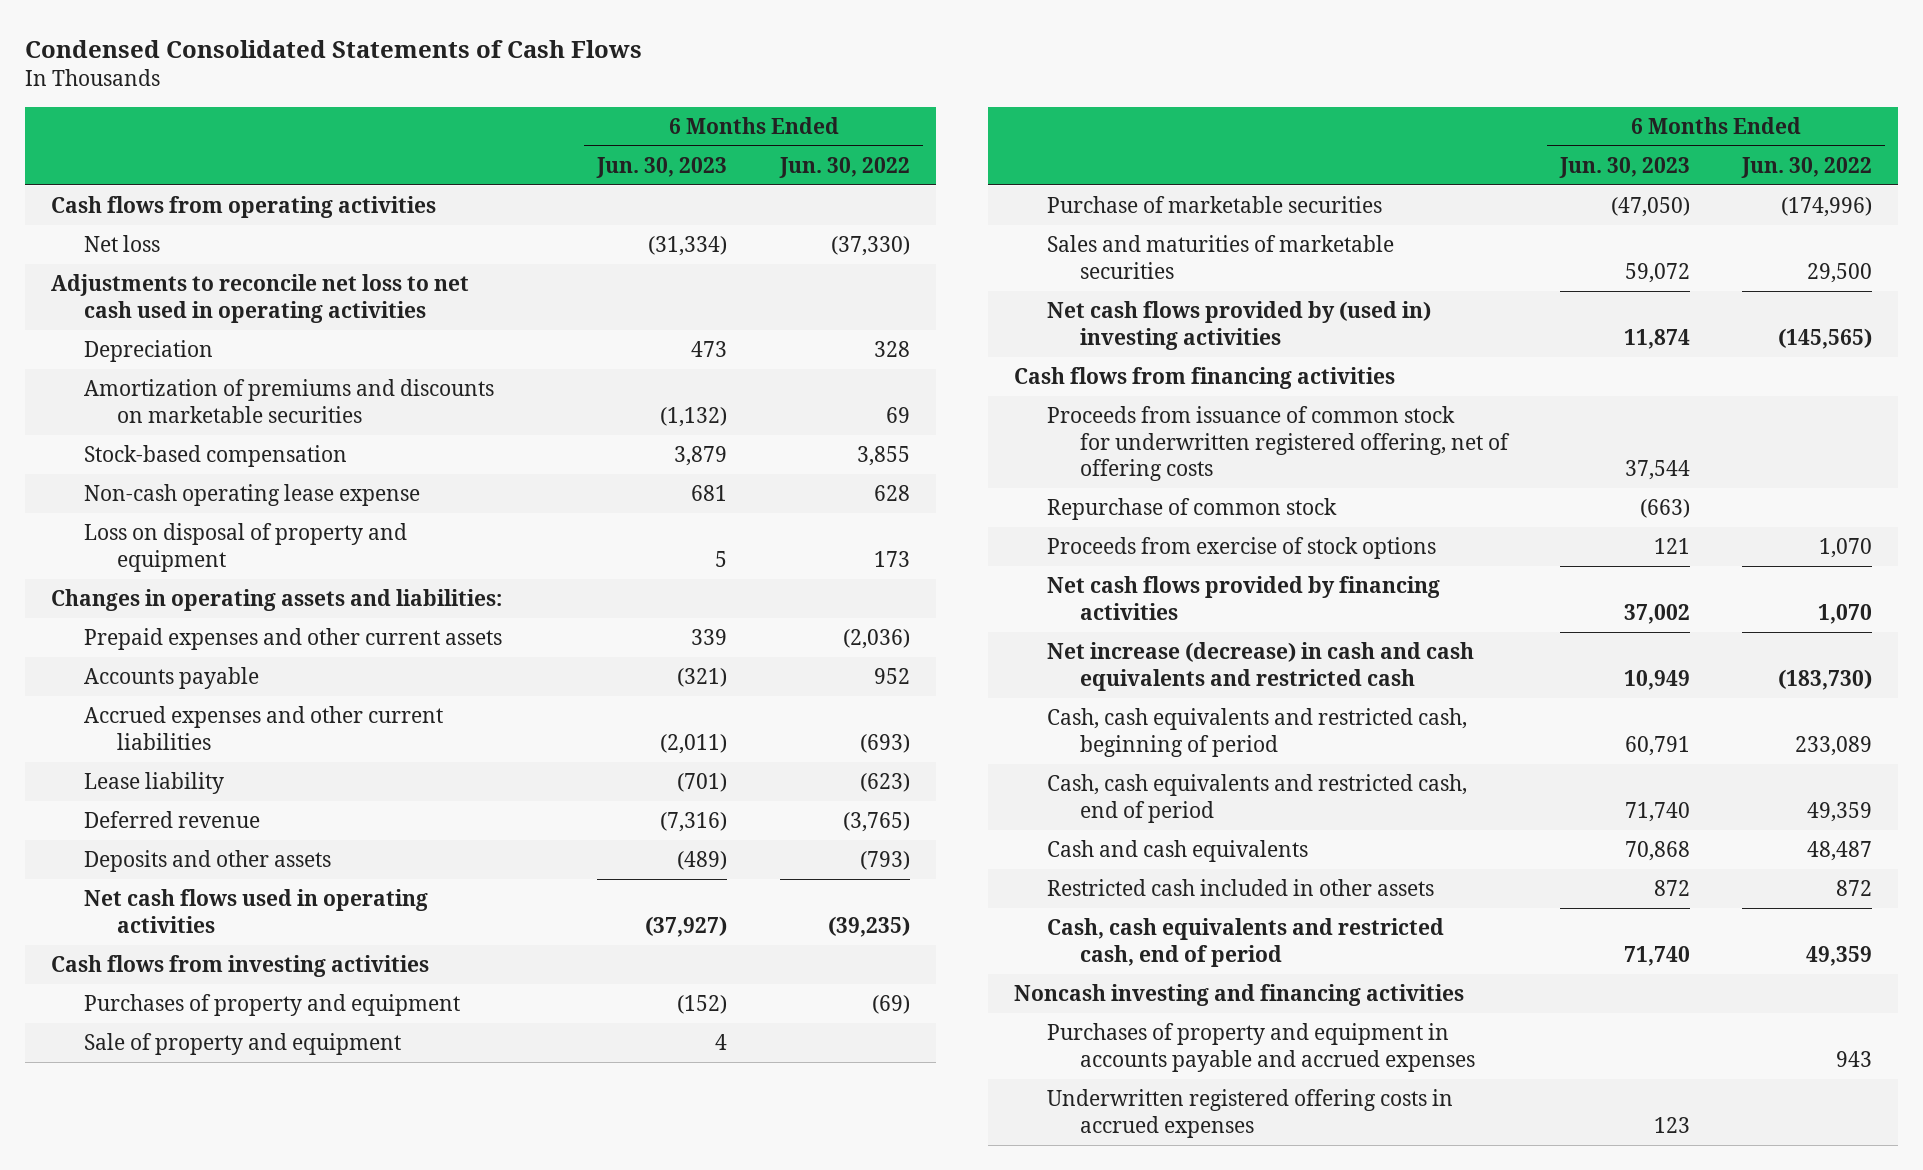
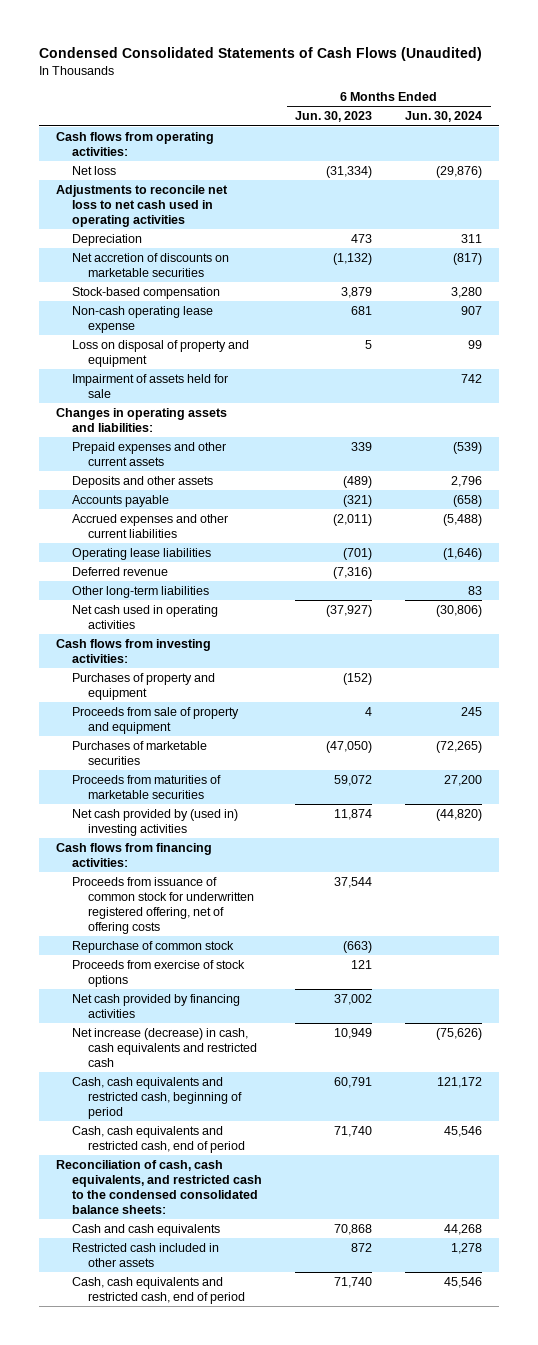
[25,39,643,58] Condensed Consolidated Statements of Cash Flows -> [39,47,483,62] Condensed Consolidated Statements of Cash Flows (Unaudited)
[778,156,910,178] Jun. 30, 2022 -> none
none -> [405,111,483,123] Jun. 30, 2024
[51,196,437,219] Cash flows from operating activities -> [55,131,214,156] Cash flows from operating activities:
[84,379,495,423] Amortization of premiums and discounts on marketable securities -> [71,252,229,277] Net accretion of discounts on marketable securities
none -> [71,373,228,398] Impairment of assets held for sale
[84,850,332,873] Deposits and other assets -> [71,475,213,488] Deposits and other assets
[84,772,225,795] Lease liability -> none
none -> [71,547,211,560] Operating lease liabilities
none -> [71,585,209,598] Other long-term liabilities
[84,889,429,933] Net cash flows used in operating activities -> [71,604,218,629] Net cash used in operating activities
[51,955,430,978] Cash flows from investing activities -> [55,638,211,663] Cash flows from investing activities:
[84,1033,402,1056] Sale of property and equipment -> [71,706,239,734] Proceeds from sale of property and equipment
[1046,196,1382,214] Purchase of marketable securities -> [71,740,207,765] Purchases of marketable securities
[1046,235,1394,279] Sales and maturities of marketable securities -> [71,774,221,799] Proceeds from maturities of marketable securities
[1046,301,1431,350] Net cash flows provided by (used in) investing activities -> [71,808,238,836] Net cash provided by (used in) investing activities
[1013,367,1395,390] Cash flows from financing activities -> [55,842,212,867] Cash flows from financing activities:
[1046,576,1440,620] Net cash flows provided by financing activities -> [71,993,240,1018] Net cash provided by financing activities
[1046,642,1474,691] Net increase (decrease) in cash and cash equivalents and restricted cash -> [71,1027,258,1067] Net increase (decrease) in cash, cash equivalents and restricted cash
none -> [55,1159,262,1214] Reconciliation of cash, cash equivalents, and restricted cash to the condensed consolidated balance sheets:
[1013,984,1464,1007] Noncash investing and financing activities -> none
[1046,1023,1475,1072] Purchases of property and equipment in accounts payable and accrued expenses -> none
[1046,1089,1453,1138] Underwritten registered offering costs in accrued expenses -> none

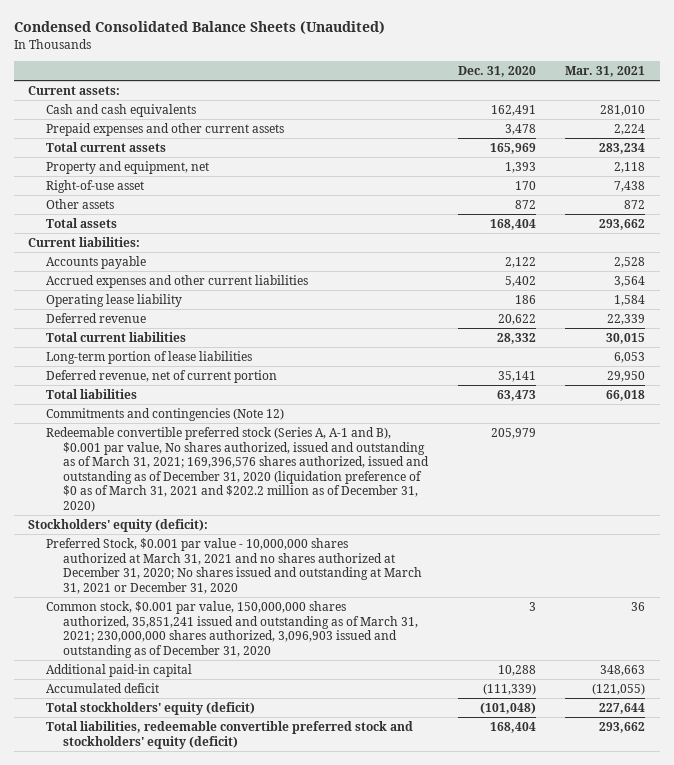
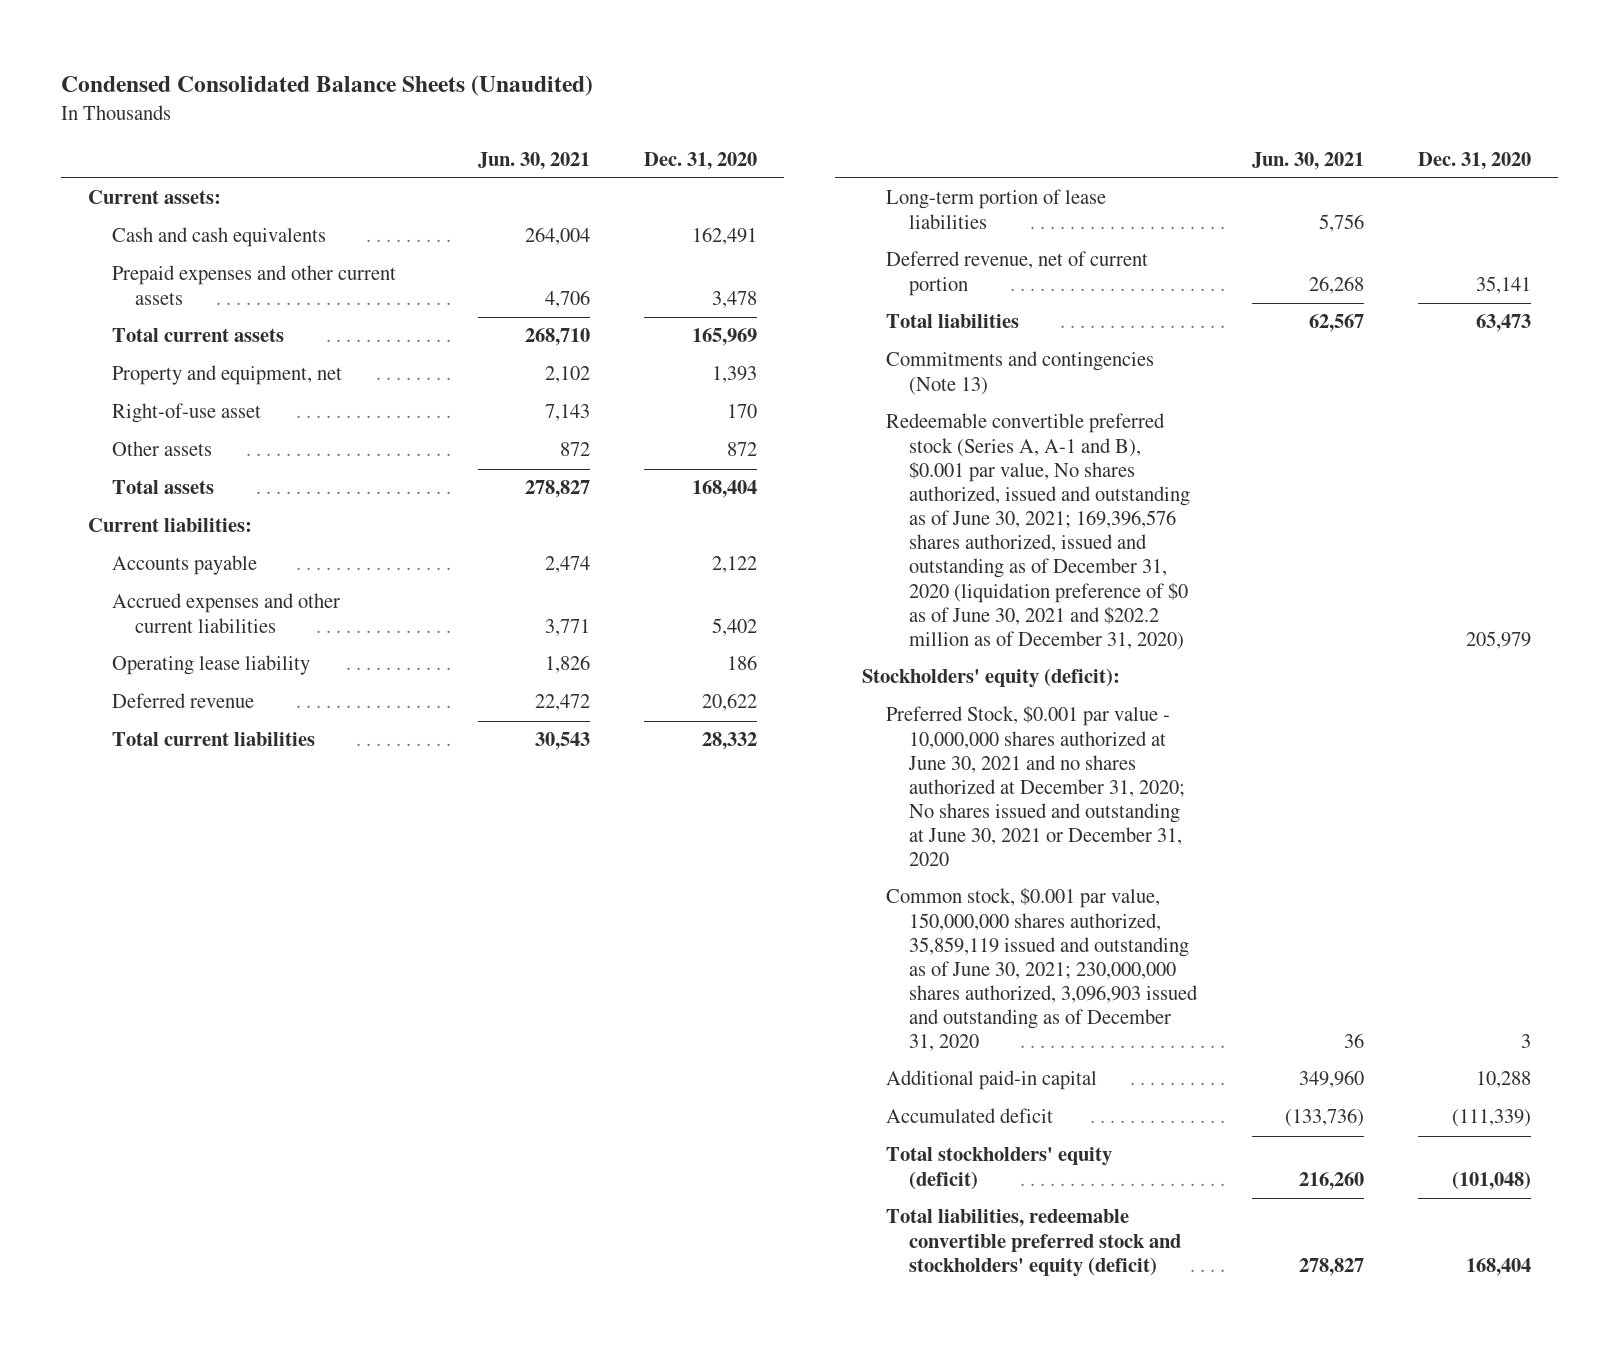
[565,66,646,78] Mar. 31, 2021 -> none
none -> [477,151,590,170] Jun. 30, 2021
[45,407,284,421] Commitments and contingencies (Note 12) -> [885,351,1154,395] Commitments and contingencies (Note 13)
[45,426,429,512] Redeemable convertible preferred stock (Series A, A-1 and B), $0.001 par value, No shares authorized, issued and outstanding as of March 31, 2021; 169,396,576 shares authorized, issued and outstanding as of December 31, 2020 (liquidation preference of $0 as of March 31, 2021 and $202.2 million as of December 31, 2020) -> [885,413,1191,650] Redeemable convertible preferred stock (Series A, A-1 and B), $0.001 par value, No shares authorized, issued and outstanding as of June 30, 2021; 169,396,576 shares authorized, issued and outstanding as of December 31, 2020 (liquidation preference of $0 as of June 30, 2021 and $202.2 million as of December 31, 2020)
[45,537,422,594] Preferred Stock, $0.001 par value - 10,000,000 shares authorized at March 31, 2021 and no shares authorized at December 31, 2020; No shares issued and outstanding at March 31, 2021 or December 31, 2020 -> [885,706,1186,867] Preferred Stock, $0.001 par value - 10,000,000 shares authorized at June 30, 2021 and no shares authorized at December 31, 2020; No shares issued and outstanding at June 30, 2021 or December 31, 2020
[45,600,418,658] Common stock, $0.001 par value, 150,000,000 shares authorized, 35,851,241 issued and outstanding as of March 31, 2021; 230,000,000 shares authorized, 3,096,903 issued and outstanding as of December 31, 2020 -> [885,888,1199,1052] Common stock, $0.001 par value, 150,000,000 shares authorized, 35,859,119 issued and outstanding as of June 30, 2021; 230,000,000 shares authorized, 3,096,903 issued and outstanding as of December 31, 2020

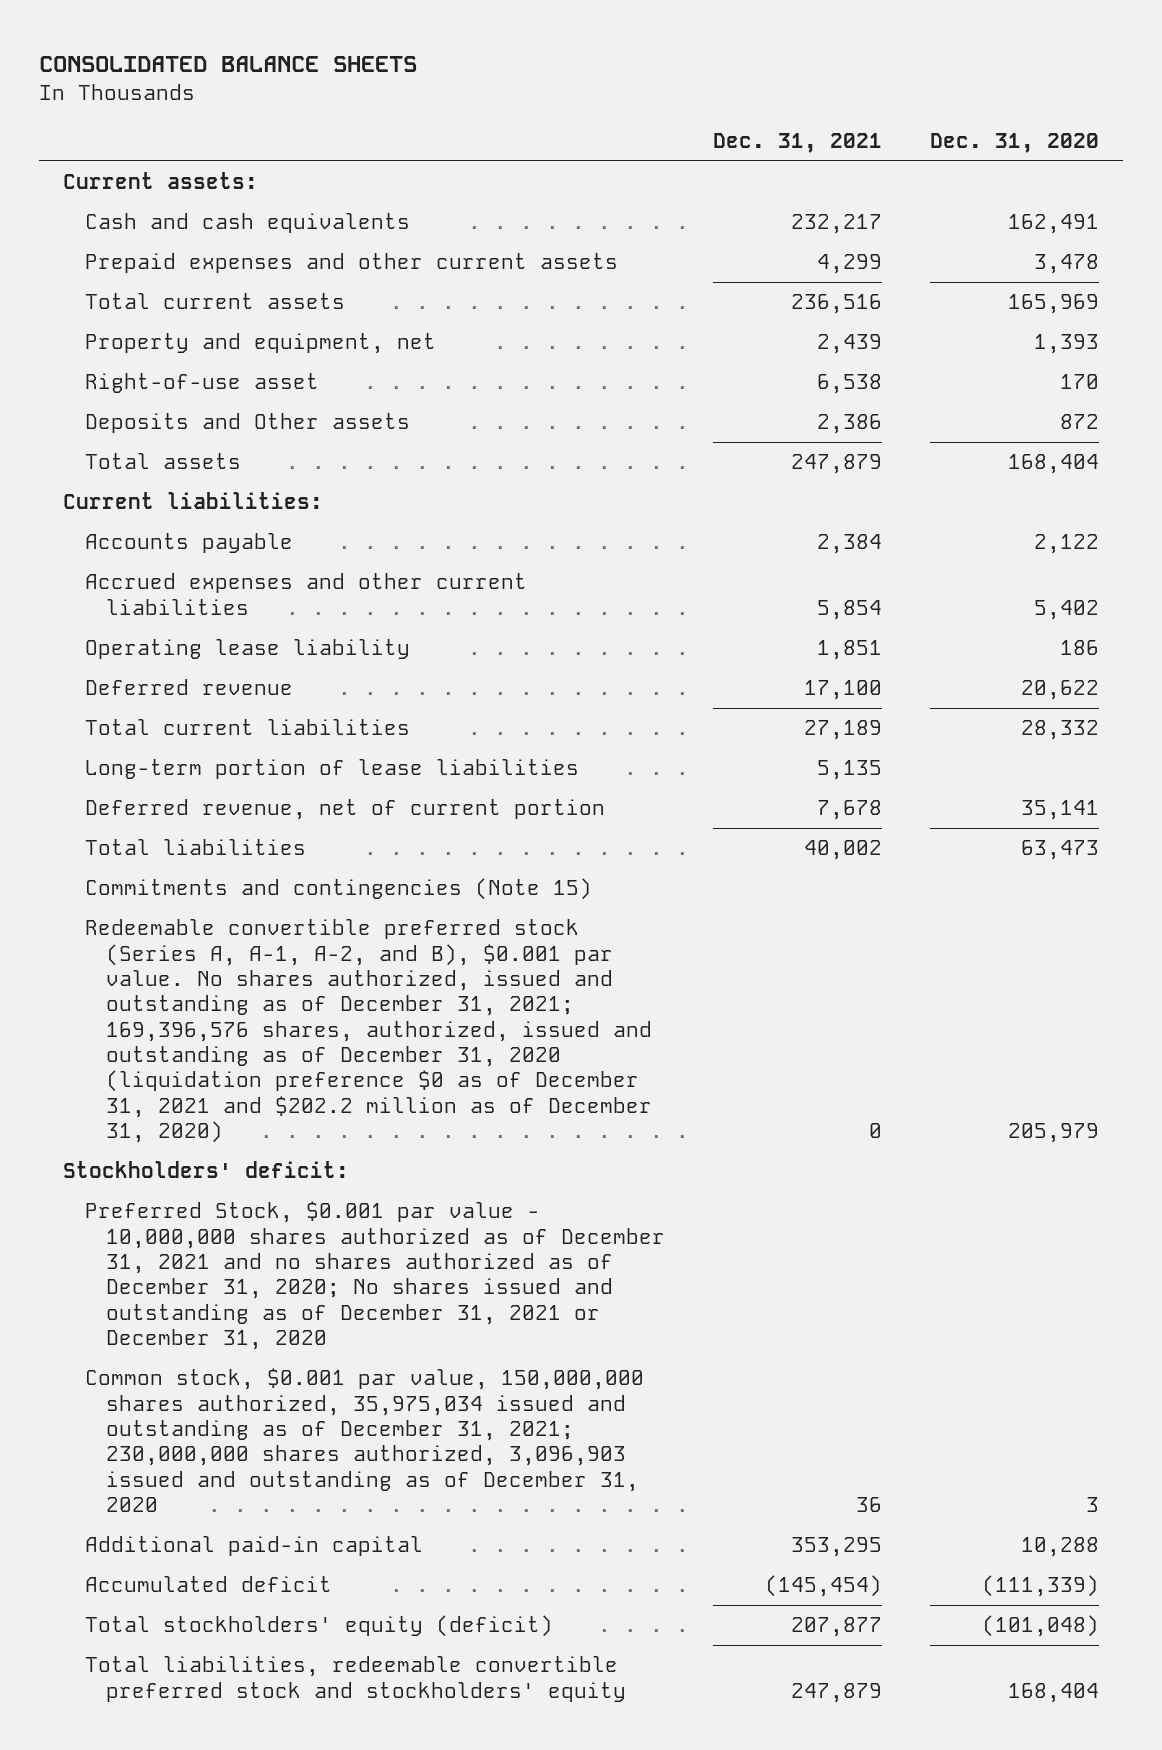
[60,75,593,97] Condensed Consolidated Balance Sheets (Unaudited) -> [39,55,418,72] CONSOLIDATED BALANCE SHEETS
[477,151,590,170] Jun. 30, 2021 -> none
none -> [713,133,883,154] Dec. 31, 2021
[111,441,212,457] Other assets -> [84,413,410,434] Deposits and Other assets
[885,351,1154,395] Commitments and contingencies (Note 13) -> [84,878,592,901] Commitments and contingencies (Note 15)
[885,413,1191,650] Redeemable convertible preferred stock (Series A, A-1 and B), $0.001 par value, No shares authorized, issued and outstanding as of June 30, 2021; 169,396,576 shares authorized, issued and outstanding as of December 31, 2020 (liquidation preference of $0 as of June 30, 2021 and $202.2 million as of December 31, 2020) -> [84,919,653,1143] Redeemable convertible preferred stock (Series A, A-1, A-2, and B), $0.001 par value. No shares authorized, issued and outstanding as of December 31, 2021; 169,396,576 shares, authorized, issued and outstanding as of December 31, 2020 (liquidation preference $0 as of December 31, 2021 and $202.2 million as of December 31, 2020)
[861,668,1120,689] Stockholders' equity (deficit): -> [63,1161,350,1179] Stockholders' deficit:
[885,706,1186,867] Preferred Stock, $0.001 par value - 10,000,000 shares authorized at June 30, 2021 and no shares authorized at December 31, 2020; No shares issued and outstanding at June 30, 2021 or December 31, 2020 -> [84,1201,666,1351] Preferred Stock, $0.001 par value - 10,000,000 shares authorized as of December 31, 2021 and no shares authorized as of December 31, 2020; No shares issued and outstanding as of December 31, 2021 or December 31, 2020
[885,888,1199,1052] Common stock, $0.001 par value, 150,000,000 shares authorized, 35,859,119 issued and outstanding as of June 30, 2021; 230,000,000 shares authorized, 3,096,903 issued and outstanding as of December 31, 2020 -> [84,1368,644,1513] Common stock, $0.001 par value, 150,000,000 shares authorized, 35,975,034 issued and outstanding as of December 31, 2021; 230,000,000 shares authorized, 3,096,903 issued and outstanding as of December 31, 2020
[885,1209,1182,1277] Total liabilities, redeemable convertible preferred stock and stockholders' equity (deficit) -> [84,1656,627,1702] Total liabilities, redeemable convertible preferred stock and stockholders' equity

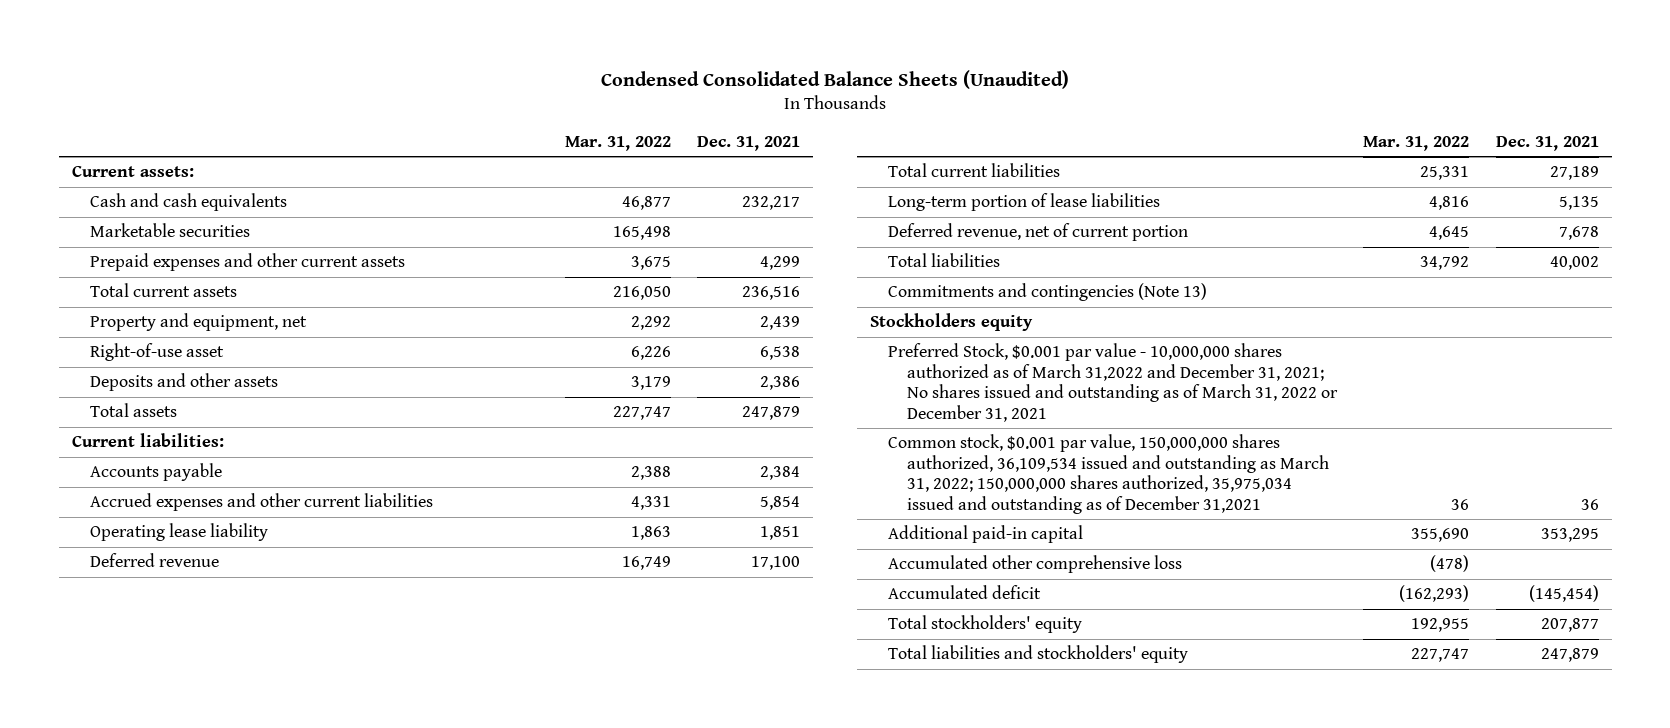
[39,55,418,72] CONSOLIDATED BALANCE SHEETS -> [601,69,1070,89] Condensed Consolidated Balance Sheets (Unaudited)
[930,133,1100,154] Dec. 31, 2020 -> none
none -> [564,135,671,151] Mar. 31, 2022
none -> [90,223,251,238] Marketable securities
[84,413,410,434] Deposits and Other assets -> [90,373,279,392] Deposits and other assets
[84,919,653,1143] Redeemable convertible preferred stock (Series A, A-1, A-2, and B), $0.001 par value. No shares authorized, issued and outstanding as of December 31, 2021; 169,396,576 shares, authorized, issued and outstanding as of December 31, 2020 (liquidation preference $0 as of December 31, 2021 and $202.2 million as of December 31, 2020) -> none
[84,878,592,901] Commitments and contingencies (Note 15) -> [888,283,1208,302] Commitments and contingencies (Note 13)
[63,1161,350,1179] Stockholders' deficit: -> [870,313,1034,332] Stockholders equity
[84,1201,666,1351] Preferred Stock, $0.001 par value - 10,000,000 shares authorized as of December 31, 2021 and no shares authorized as of December 31, 2020; No shares issued and outstanding as of December 31, 2021 or December 31, 2020 -> [888,343,1338,422] Preferred Stock, $0.001 par value - 10,000,000 shares authorized as of March 31,2022 and December 31, 2021; No shares issued and outstanding as of March 31, 2022 or December 31, 2021
[84,1368,644,1513] Common stock, $0.001 par value, 150,000,000 shares authorized, 35,975,034 issued and outstanding as of December 31, 2021; 230,000,000 shares authorized, 3,096,903 issued and outstanding as of December 31, 2020 -> [888,434,1329,514] Common stock, $0.001 par value, 150,000,000 shares authorized, 36,109,534 issued and outstanding as March 31, 2022; 150,000,000 shares authorized, 35,975,034 issued and outstanding as of December 31,2021
none -> [888,555,1183,574] Accumulated other comprehensive loss
[84,1615,553,1638] Total stockholders' equity (deficit) -> [888,615,1083,634] Total stockholders' equity
[84,1656,627,1702] Total liabilities, redeemable convertible preferred stock and stockholders' equity -> [888,645,1189,664] Total liabilities and stockholders' equity

